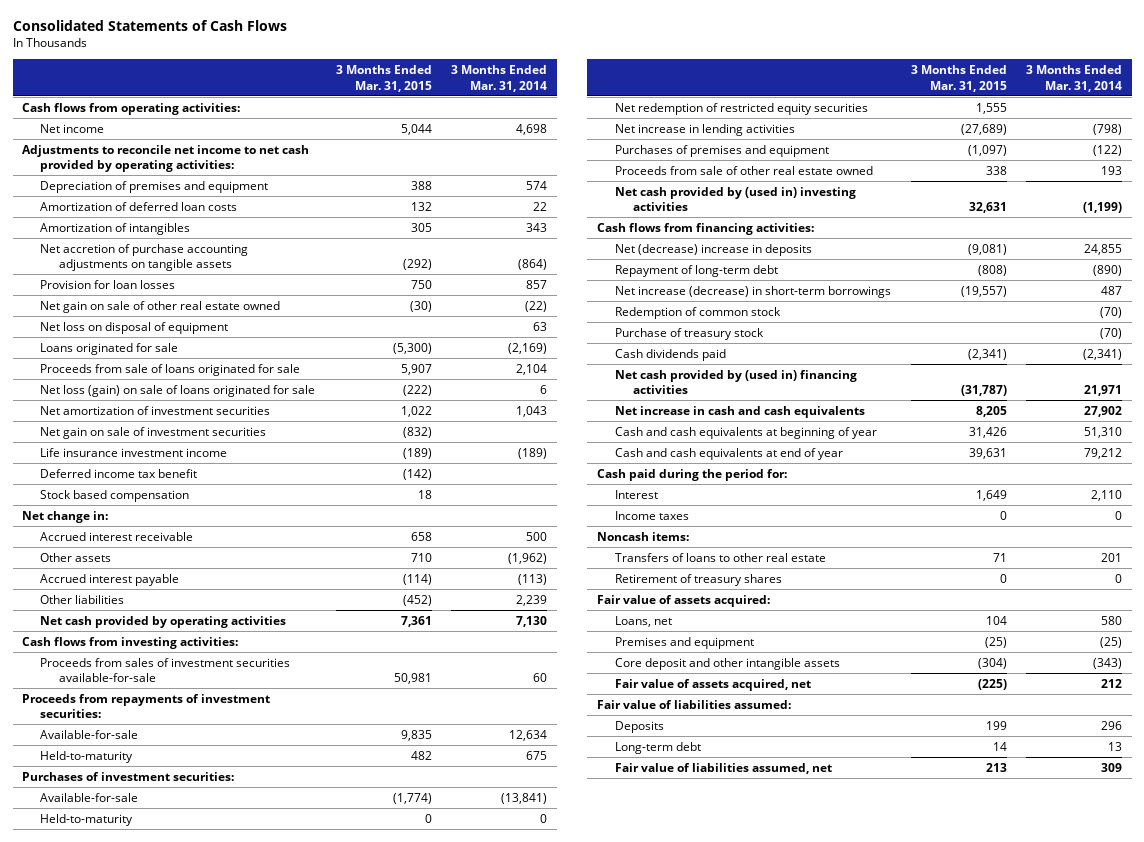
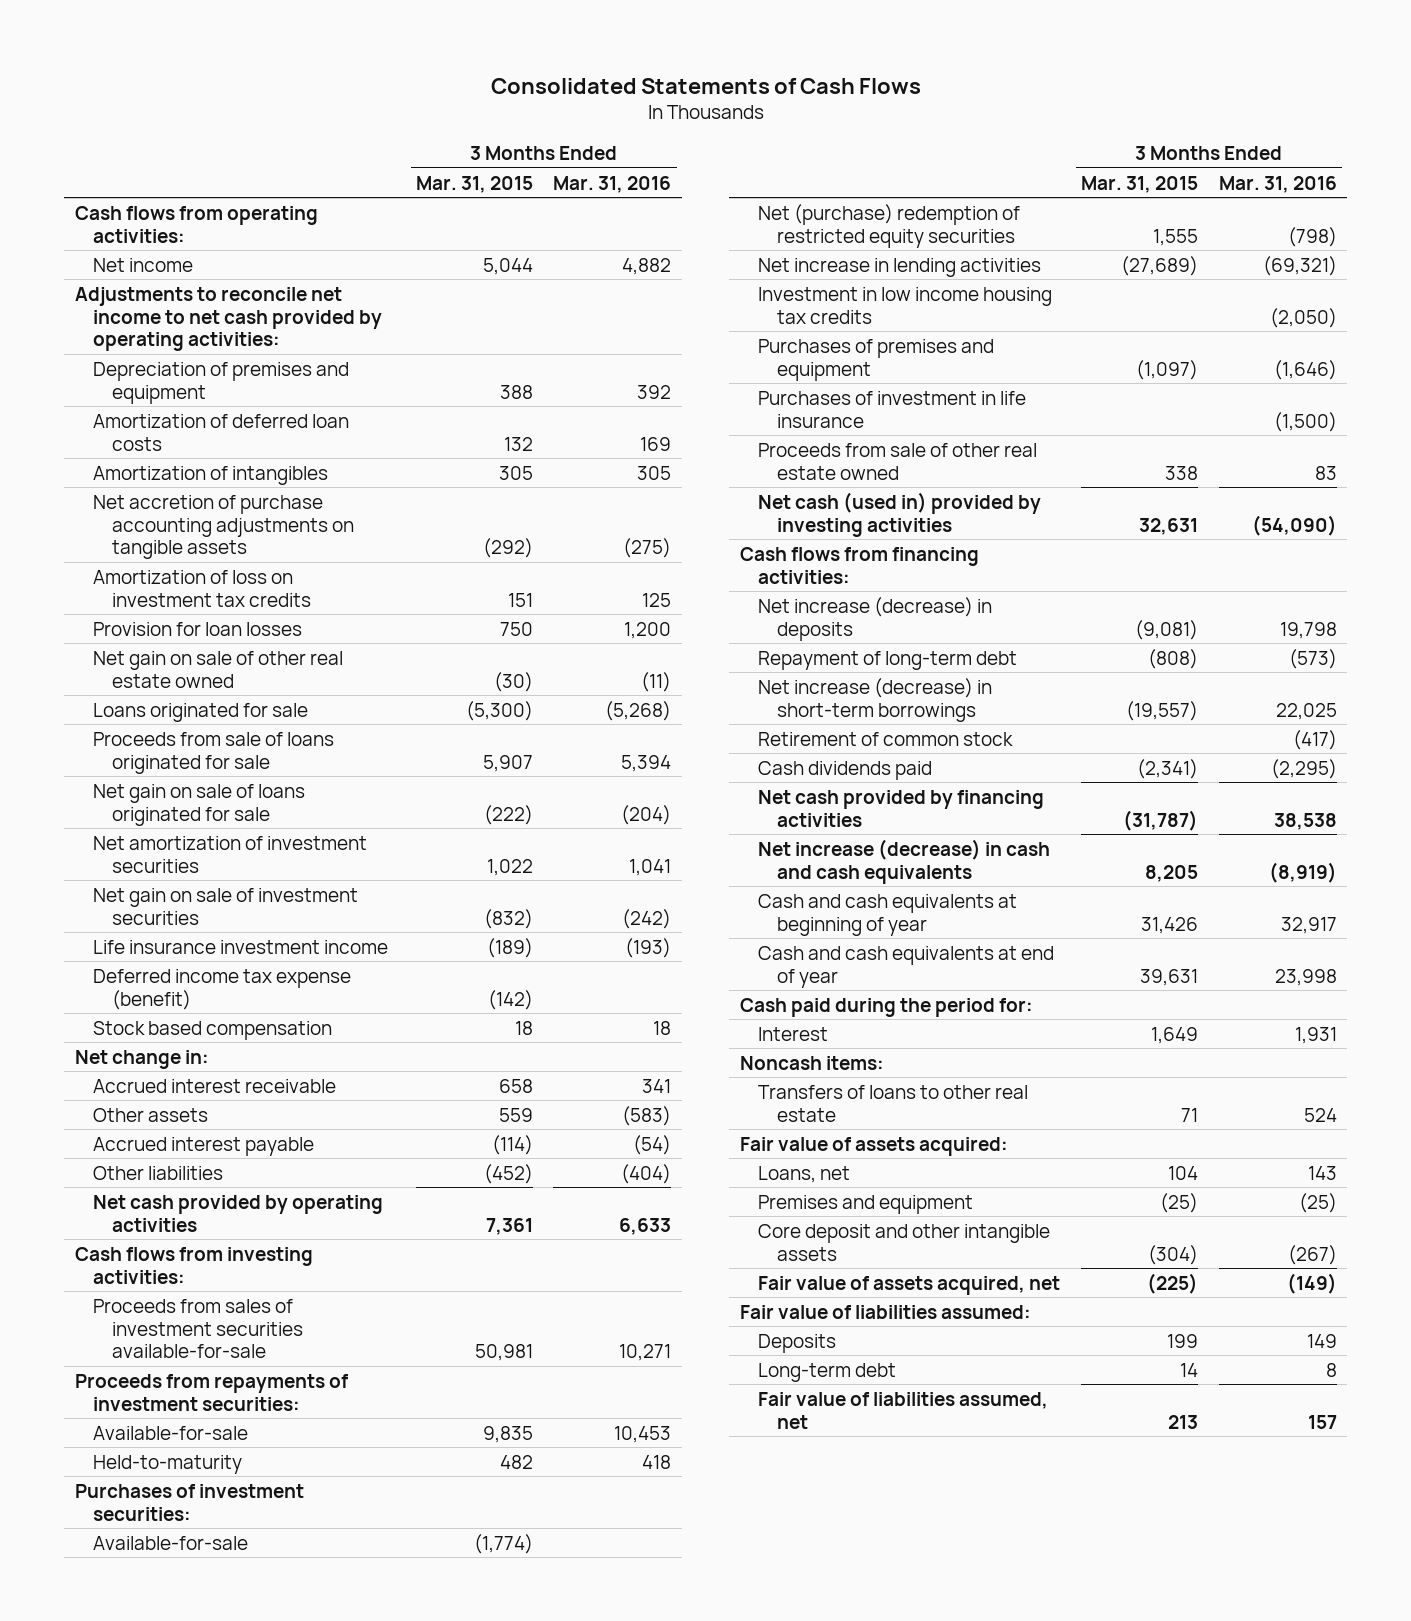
[451,65,548,92] 3 Months Ended Mar. 31, 2014 -> none
none -> [553,175,672,193] Mar. 31, 2016
none -> [93,569,311,607] Amortization of loss on investment tax credits
[40,321,229,334] Net loss on disposal of equipment -> none
[40,384,316,397] Net loss (gain) on sale of loans originated for sale -> [93,783,306,826] Net gain on sale of loans originated for sale
[40,468,198,478] Deferred income tax benefit -> [93,968,352,1010] Deferred income tax expense (benefit)
[410,552,432,562] 710 -> [498,1107,533,1122] 559
[40,813,134,826] Held-to-maturity -> none
[615,102,869,115] Net redemption of restricted equity securities -> [758,203,1021,248] Net (purchase) redemption of restricted equity securities
none -> [758,286,1053,324] Investment in low income housing tax credits
none -> [758,390,1027,428] Purchases of investment in life insurance
[615,186,857,212] Net cash provided by (used in) investing activities -> [758,491,1042,537] Net cash (used in) provided by investing activities
[615,243,813,256] Net (decrease) increase in deposits -> [758,596,993,641] Net increase (decrease) in deposits
[615,327,765,340] Purchase of treasury stock -> none
[615,306,782,319] Redemption of common stock -> [758,731,1014,746] Retirement of common stock
[615,369,858,395] Net cash provided by (used in) financing activities -> [758,789,1045,827] Net cash provided by financing activities
[615,405,866,418] Net increase in cash and cash equivalents -> [758,838,1051,884] Net increase (decrease) in cash and cash equivalents
[615,510,690,520] Income taxes -> none
[615,573,783,586] Retirement of treasury shares -> none

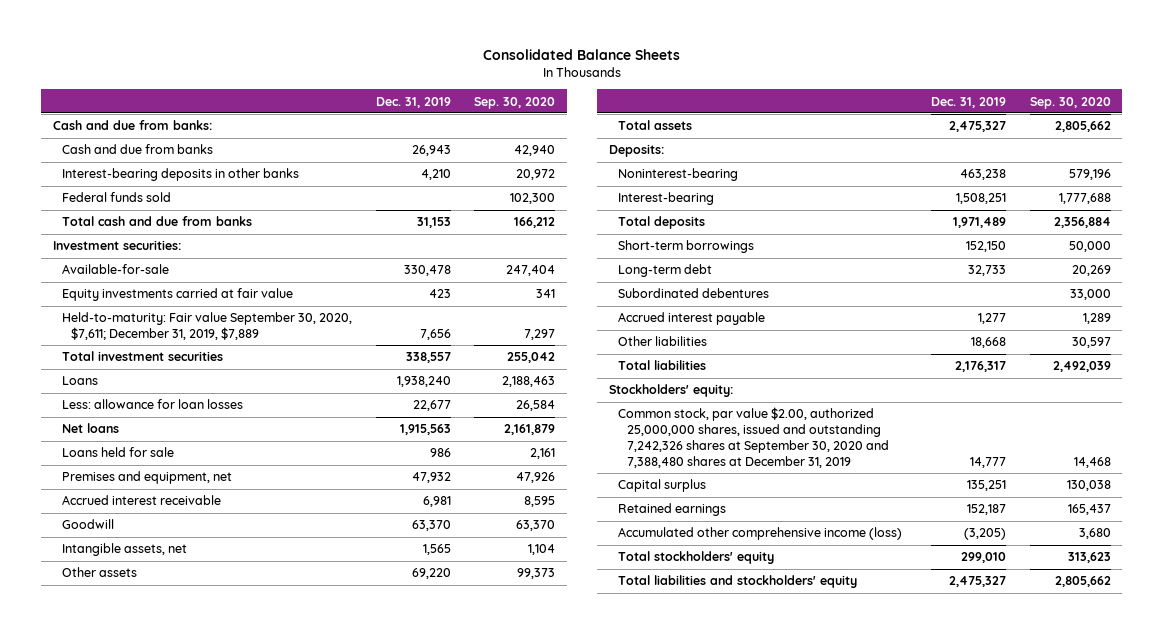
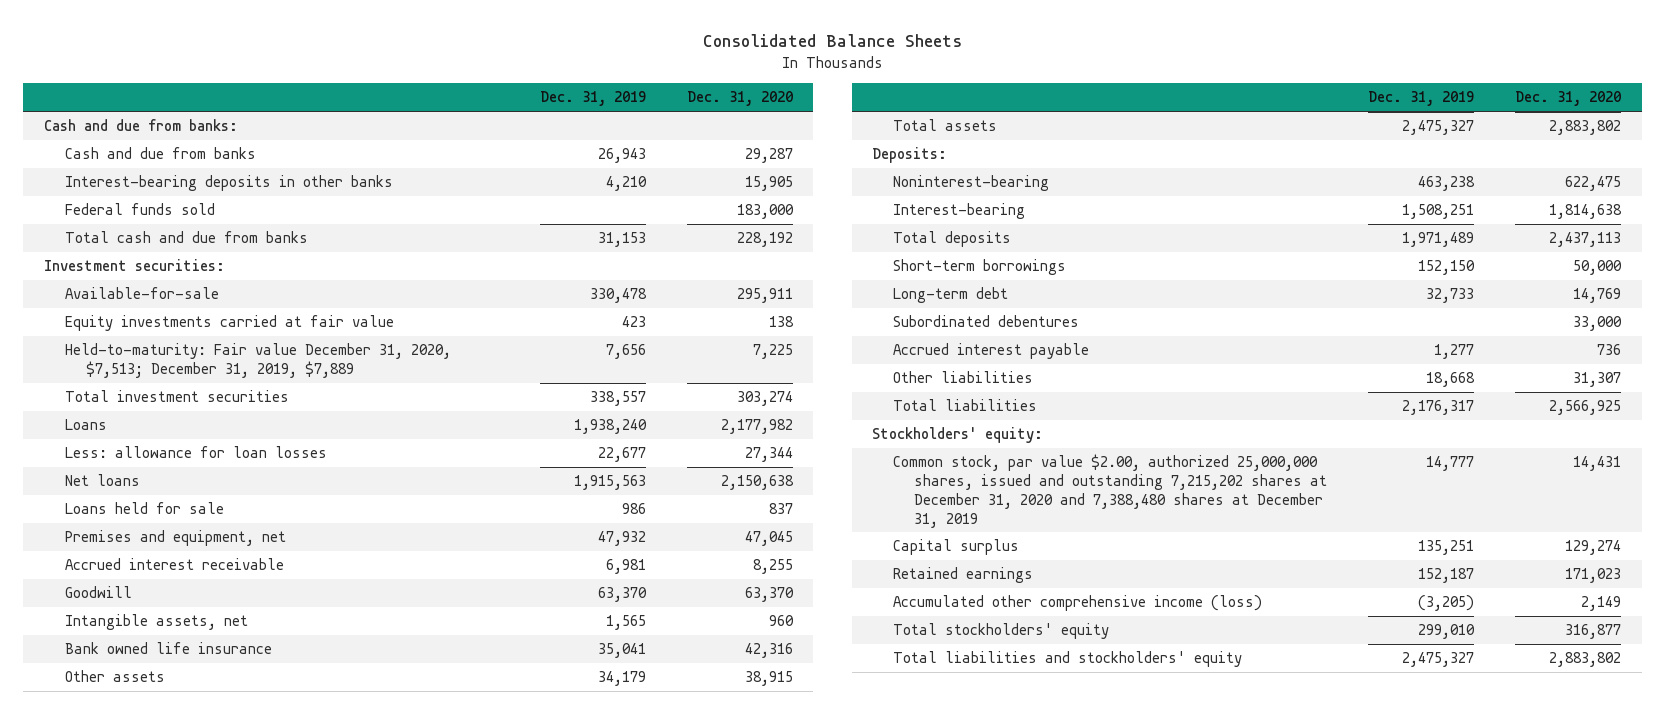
[473,96,555,109] Sep. 30, 2020 -> none
none -> [687,91,794,107] Dec. 31, 2020
[62,312,353,341] Held-to-maturity: Fair value September 30, 2020, $7,611; December 31, 2019, $7,889 -> [65,343,452,379] Held-to-maturity: Fair value December 31, 2020, $7,513; December 31, 2019, $7,889
none -> [65,642,273,655] Bank owned life insurance
[411,568,451,580] 69,220 -> [598,671,647,687] 34,179
[618,407,890,468] Common stock, par value $2.00, authorized 25,000,000 shares, issued and outstanding 7,242,326 shares at September 30, 2020 and 7,388,480 shares at December 31, 2019 -> [893,454,1328,528] Common stock, par value $2.00, authorized 25,000,000 shares, issued and outstanding 7,215,202 shares at December 31, 2020 and 7,388,480 shares at December 31, 2019

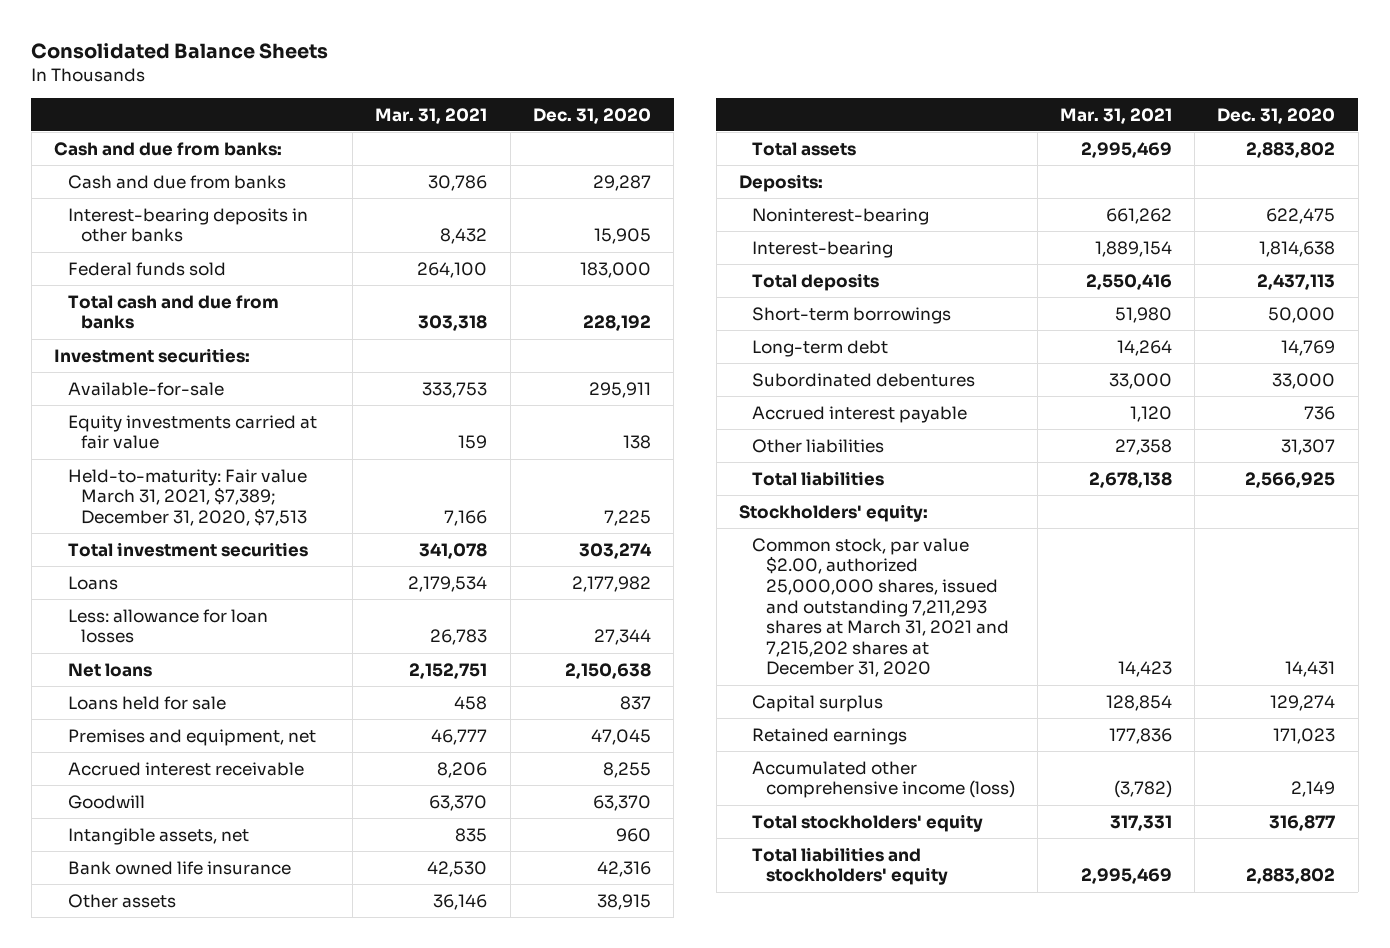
[540,91,647,107] Dec. 31, 2019 -> none
none -> [375,107,488,124] Mar. 31, 2021
[65,343,452,379] Held-to-maturity: Fair value December 31, 2020, $7,513; December 31, 2019, $7,889 -> [67,468,307,527] Held-to-maturity: Fair value March 31, 2021, $7,389; December 31, 2020, $7,513
[893,454,1328,528] Common stock, par value $2.00, authorized 25,000,000 shares, issued and outstanding 7,215,202 shares at December 31, 2020 and 7,388,480 shares at December 31, 2019 -> [752,537,1009,678] Common stock, par value $2.00, authorized 25,000,000 shares, issued and outstanding 7,211,293 shares at March 31, 2021 and 7,215,202 shares at December 31, 2020

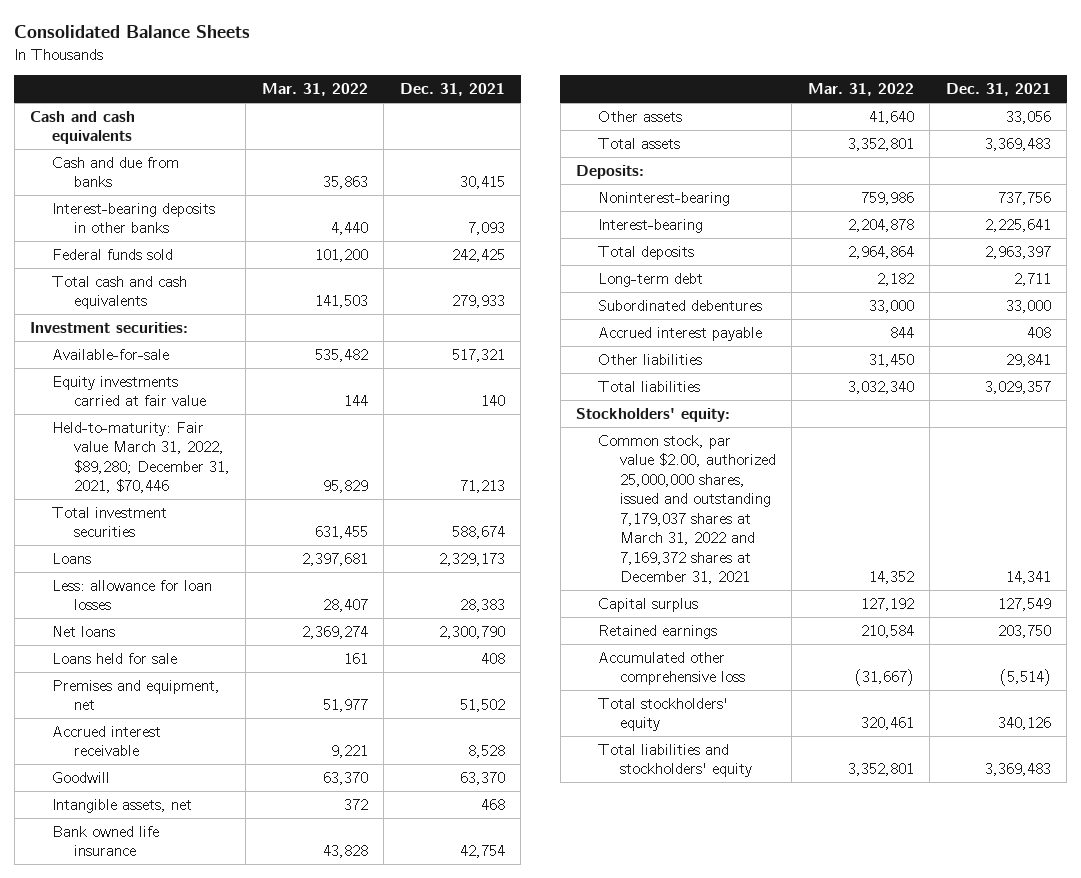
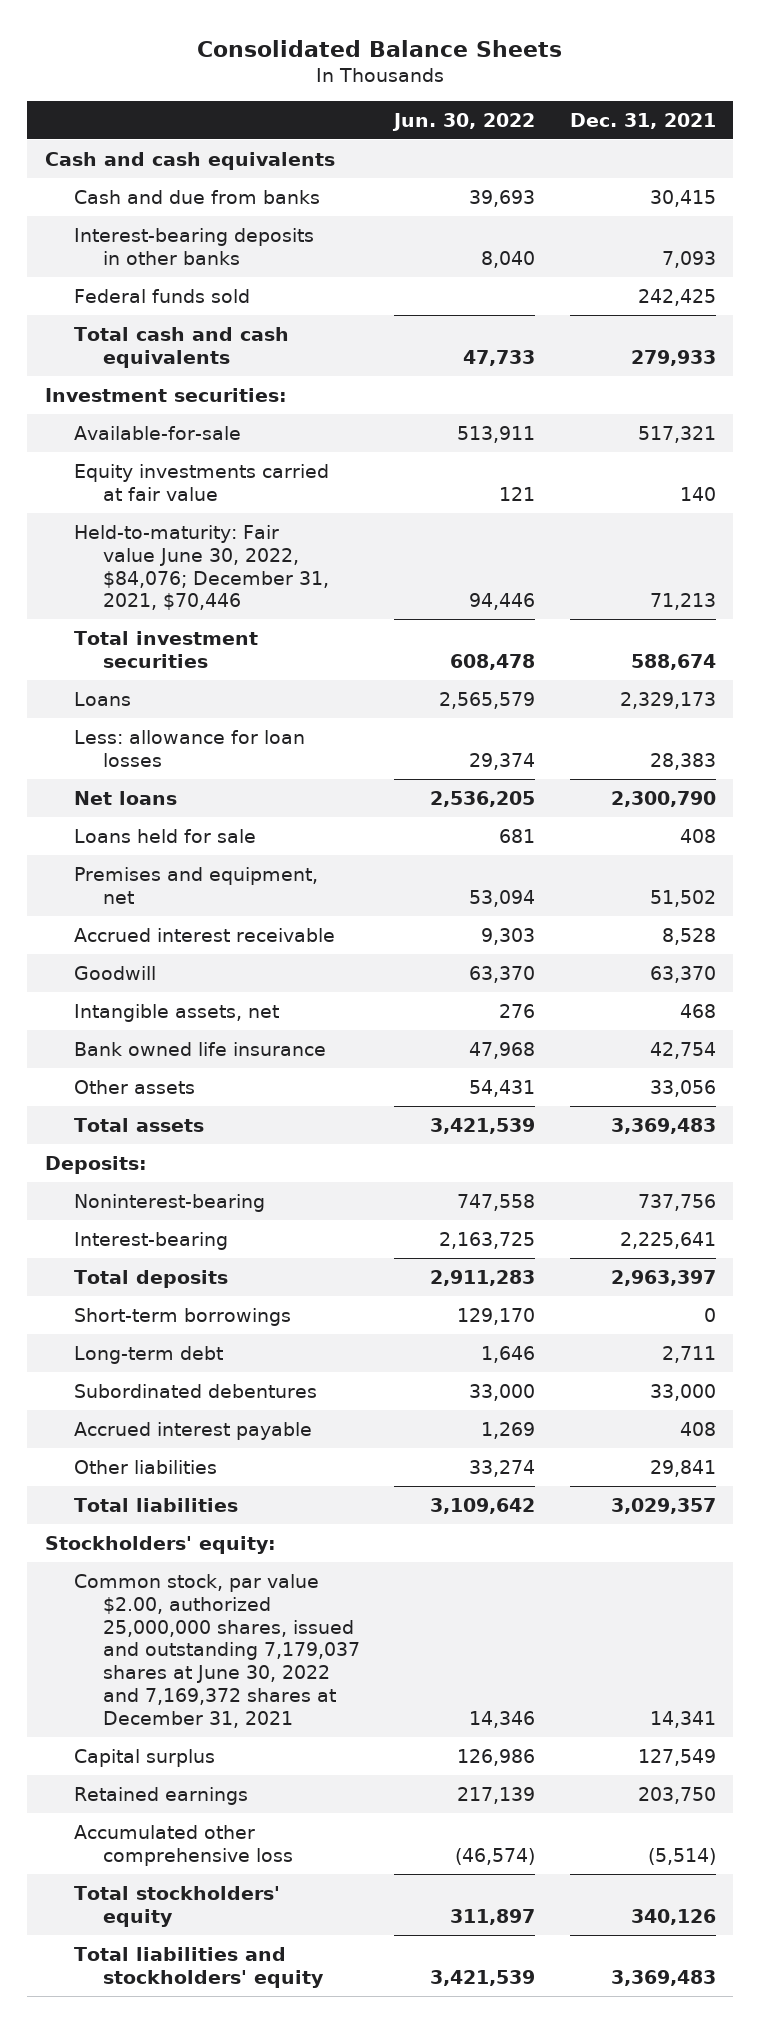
[261,83,368,97] Mar. 31, 2022 -> none
none -> [392,112,536,131] Jun. 30, 2022
[51,421,230,494] Held-to-maturity: Fair value March 31, 2022, $89,280; December 31, 2021, $70,446 -> [73,524,329,611] Held-to-maturity: Fair value June 30, 2022, $84,076; December 31, 2021, $70,446
none -> [73,1307,291,1326] Short-term borrowings
[597,434,776,585] Common stock, par value $2.00, authorized 25,000,000 shares, issued and outstanding 7,179,037 shares at March 31, 2022 and 7,169,372 shares at December 31, 2021 -> [73,1573,360,1729] Common stock, par value $2.00, authorized 25,000,000 shares, issued and outstanding 7,179,037 shares at June 30, 2022 and 7,169,372 shares at December 31, 2021

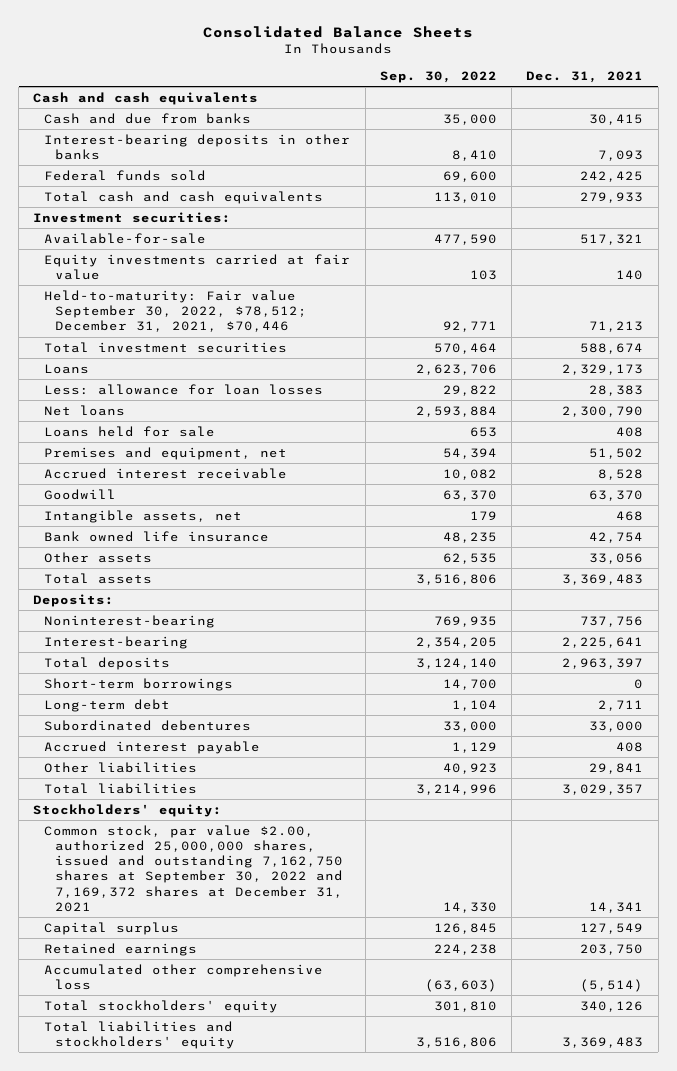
[392,112,536,131] Jun. 30, 2022 -> none
none -> [379,70,497,83] Sep. 30, 2022
[73,524,329,611] Held-to-maturity: Fair value June 30, 2022, $84,076; December 31, 2021, $70,446 -> [44,289,308,333] Held-to-maturity: Fair value September 30, 2022, $78,512; December 31, 2021, $70,446
[73,1573,360,1729] Common stock, par value $2.00, authorized 25,000,000 shares, issued and outstanding 7,179,037 shares at June 30, 2022 and 7,169,372 shares at December 31, 2021 -> [44,824,344,912] Common stock, par value $2.00, authorized 25,000,000 shares, issued and outstanding 7,162,750 shares at September 30, 2022 and 7,169,372 shares at December 31, 2021

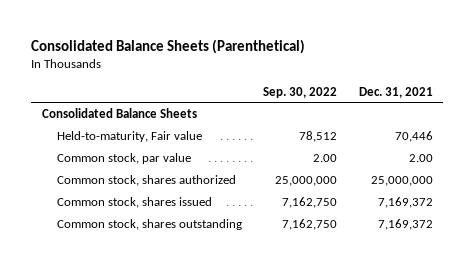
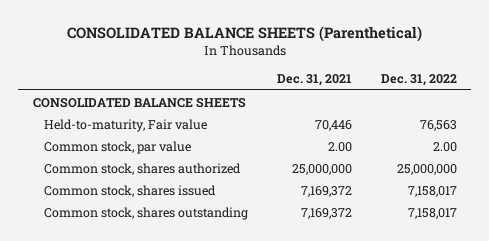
[31,39,306,55] Consolidated Balance Sheets (Parenthetical) -> [66,25,422,42] CONSOLIDATED BALANCE SHEETS (Parenthetical)
[263,86,338,98] Sep. 30, 2022 -> none
none -> [380,74,457,87] Dec. 31, 2022
[42,107,198,118] Consolidated Balance Sheets -> [32,96,246,108] CONSOLIDATED BALANCE SHEETS

